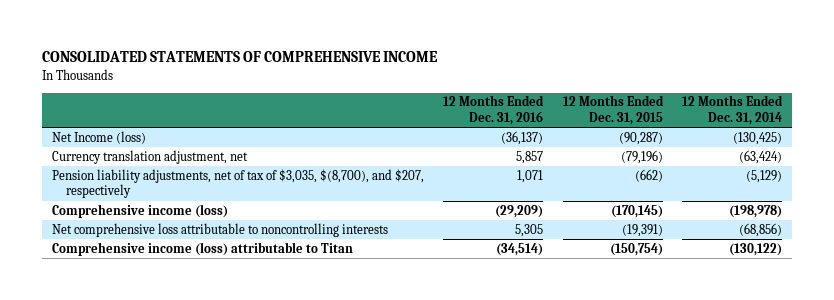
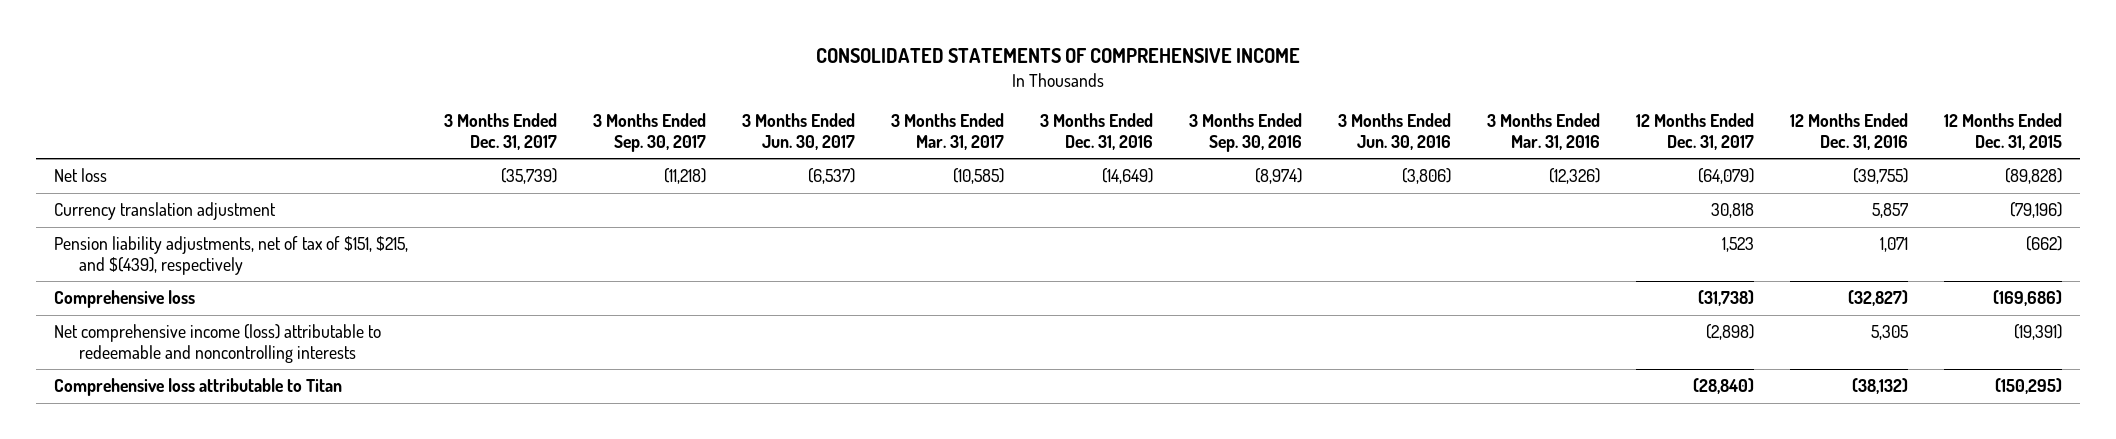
[682,95,784,125] 12 Months Ended Dec. 31, 2014 -> none
none -> [444,113,558,150] 3 Months Ended Dec. 31, 2017
none -> [593,113,707,152] 3 Months Ended Sep. 30, 2017
none -> [742,113,856,150] 3 Months Ended Jun. 30, 2017
none -> [891,113,1005,150] 3 Months Ended Mar. 31, 2017
none -> [1040,113,1154,150] 3 Months Ended Dec. 31, 2016
none -> [1189,113,1303,152] 3 Months Ended Sep. 30, 2016
none -> [1338,113,1452,150] 3 Months Ended Jun. 30, 2016
none -> [1486,113,1600,150] 3 Months Ended Mar. 31, 2016
none -> [1635,113,1754,150] 12 Months Ended Dec. 31, 2017
[51,130,146,144] Net Income (loss) -> [54,168,108,183] Net loss
[501,130,544,145] (36,137) -> [1852,168,1908,185] (39,755)
[618,131,663,145] (90,287) -> [2004,168,2062,185] (89,828)
[51,149,248,164] Currency translation adjustment, net -> [54,202,277,221] Currency translation adjustment
[51,168,424,199] Pension liability adjustments, net of tax of $3,035, $(8,700), and $207, respectively -> [54,236,409,275] Pension liability adjustments, net of tax of $151, $215, and $(439), respectively
[51,203,228,218] Comprehensive income (loss) -> [54,290,196,309] Comprehensive loss
[495,204,544,218] (29,209) -> [1847,290,1908,307] (32,827)
[610,204,663,218] (170,145) -> [1992,290,2062,307] (169,686)
[51,222,388,237] Net comprehensive loss attributable to noncontrolling interests -> [54,324,382,363] Net comprehensive income (loss) attributable to redeemable and noncontrolling interests
[51,241,353,256] Comprehensive income (loss) attributable to Titan -> [54,378,343,397] Comprehensive loss attributable to Titan
[496,242,544,256] (34,514) -> [1851,378,1908,395] (38,132)
[609,242,663,256] (150,754) -> [1994,378,2062,395] (150,295)

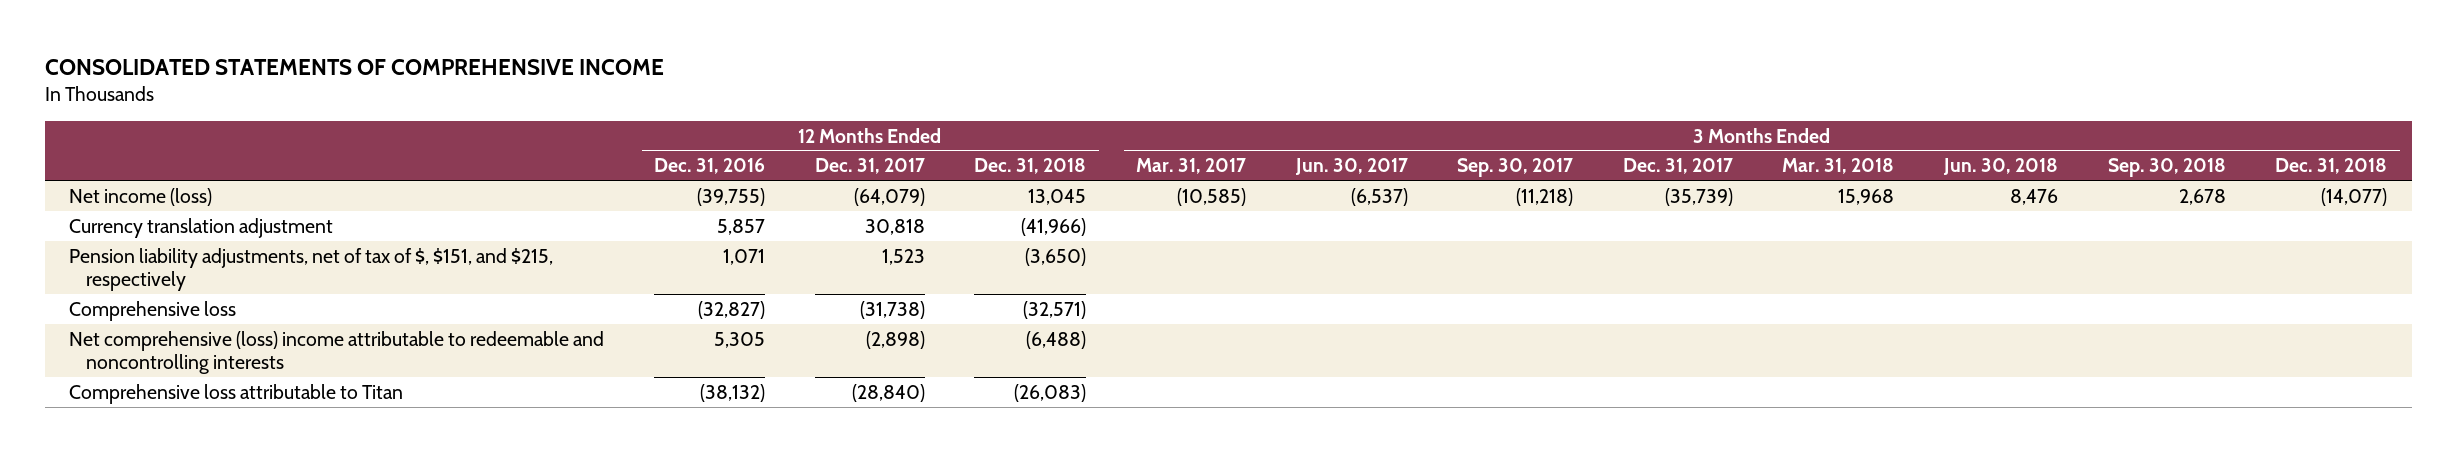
[1040,113,1154,150] 3 Months Ended Dec. 31, 2016 -> none
[1189,113,1303,152] 3 Months Ended Sep. 30, 2016 -> none
[1338,113,1452,150] 3 Months Ended Jun. 30, 2016 -> none
[1486,113,1600,150] 3 Months Ended Mar. 31, 2016 -> none
[1943,113,2062,150] 12 Months Ended Dec. 31, 2015 -> none
none -> [974,158,1087,175] Dec. 31, 2018
none -> [1782,158,1895,175] Mar. 31, 2018
none -> [1942,158,2058,176] Jun. 30, 2018
none -> [2107,158,2226,178] Sep. 30, 2018
none -> [2275,158,2388,175] Dec. 31, 2018
[54,168,108,183] Net loss -> [69,187,213,206] Net income (loss)
[54,236,409,275] Pension liability adjustments, net of tax of $151, $215, and $(439), respectively -> [69,247,554,291] Pension liability adjustments, net of tax of $, $151, and $215, respectively
[54,324,382,363] Net comprehensive income (loss) attributable to redeemable and noncontrolling interests -> [69,330,605,374] Net comprehensive (loss) income attributable to redeemable and noncontrolling interests

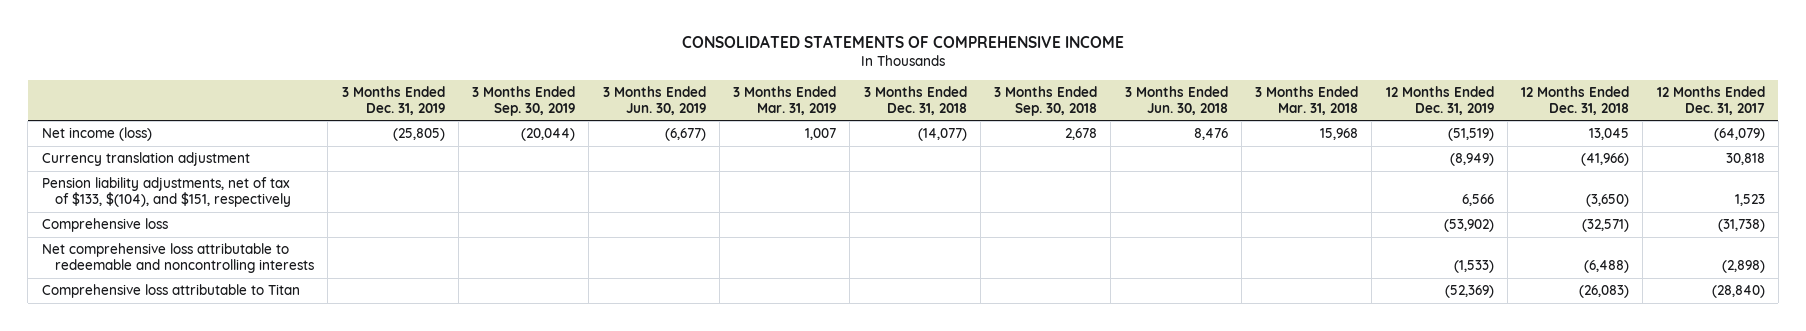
[654,158,766,175] Dec. 31, 2016 -> none
[1135,158,1246,175] Mar. 31, 2017 -> none
[1294,158,1408,176] Jun. 30, 2017 -> none
[1457,158,1574,178] Sep. 30, 2017 -> none
[1622,158,1733,175] Dec. 31, 2017 -> none
none -> [341,85,445,115] 3 Months Ended Dec. 31, 2019
none -> [472,85,576,116] 3 Months Ended Sep. 30, 2019
none -> [602,85,706,115] 3 Months Ended Jun. 30, 2019
none -> [733,85,837,115] 3 Months Ended Mar. 31, 2019
none -> [1385,85,1494,115] 12 Months Ended Dec. 31, 2019
[69,247,554,291] Pension liability adjustments, net of tax of $, $151, and $215, respectively -> [41,176,292,208] Pension liability adjustments, net of tax of $133, $(104), and $151, respectively
[69,330,605,374] Net comprehensive (loss) income attributable to redeemable and noncontrolling interests -> [41,242,315,274] Net comprehensive loss attributable to redeemable and noncontrolling interests

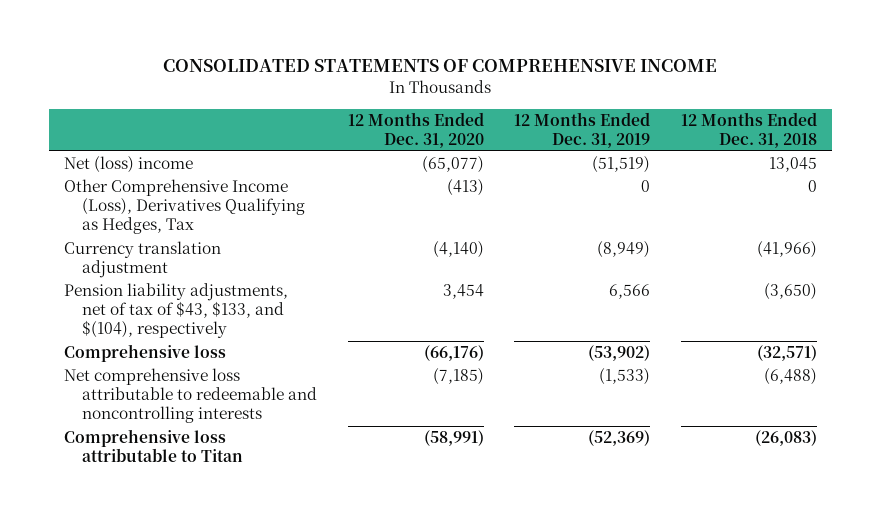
[341,85,445,115] 3 Months Ended Dec. 31, 2019 -> none
[472,85,576,116] 3 Months Ended Sep. 30, 2019 -> none
[602,85,706,115] 3 Months Ended Jun. 30, 2019 -> none
[733,85,837,115] 3 Months Ended Mar. 31, 2019 -> none
[863,85,967,115] 3 Months Ended Dec. 31, 2018 -> none
[994,85,1098,116] 3 Months Ended Sep. 30, 2018 -> none
[1124,85,1228,115] 3 Months Ended Jun. 30, 2018 -> none
[1255,85,1359,115] 3 Months Ended Mar. 31, 2018 -> none
[1656,85,1765,115] 12 Months Ended Dec. 31, 2017 -> none
none -> [347,111,484,148] 12 Months Ended Dec. 31, 2020
[41,126,152,141] Net income (loss) -> [63,156,193,174] Net (loss) income
none -> [63,179,306,235] Other Comprehensive Income (Loss), Derivatives Qualifying as Hedges, Tax
[41,176,292,208] Pension liability adjustments, net of tax of $133, $(104), and $151, respectively -> [63,283,288,339] Pension liability adjustments, net of tax of $43, $133, and $(104), respectively

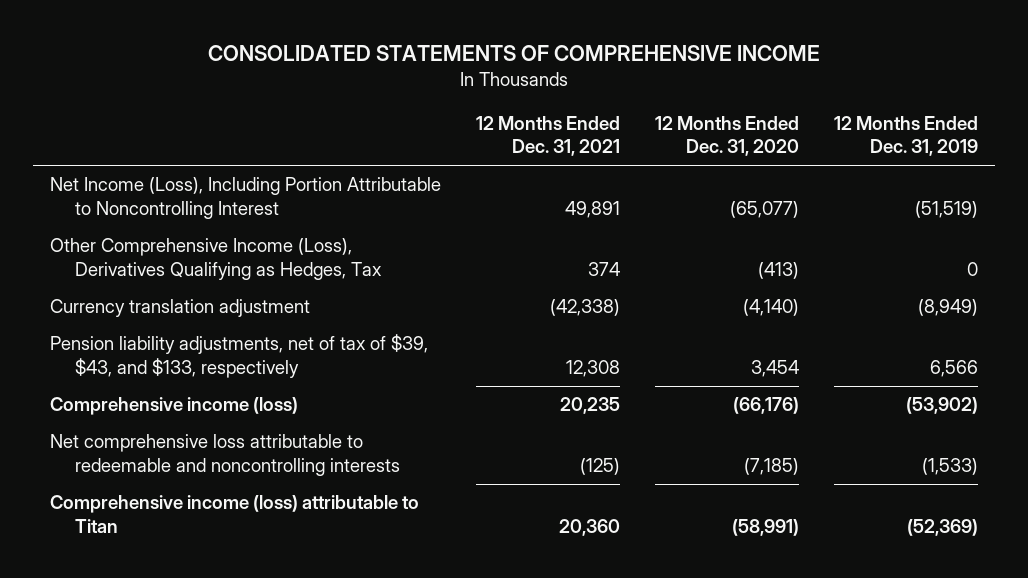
[680,111,817,148] 12 Months Ended Dec. 31, 2018 -> none
none -> [475,115,620,157] 12 Months Ended Dec. 31, 2021
[63,156,193,174] Net (loss) income -> [49,177,441,219] Net Income (Loss), Including Portion Attributable to Noncontrolling Interest
[63,283,288,339] Pension liability adjustments, net of tax of $43, $133, and $(104), respectively -> [49,334,428,378] Pension liability adjustments, net of tax of $39, $43, and $133, respectively
[63,344,226,363] Comprehensive loss -> [49,397,298,416] Comprehensive income (loss)
[63,429,244,463] Comprehensive loss attributable to Titan -> [49,495,419,533] Comprehensive income (loss) attributable to Titan

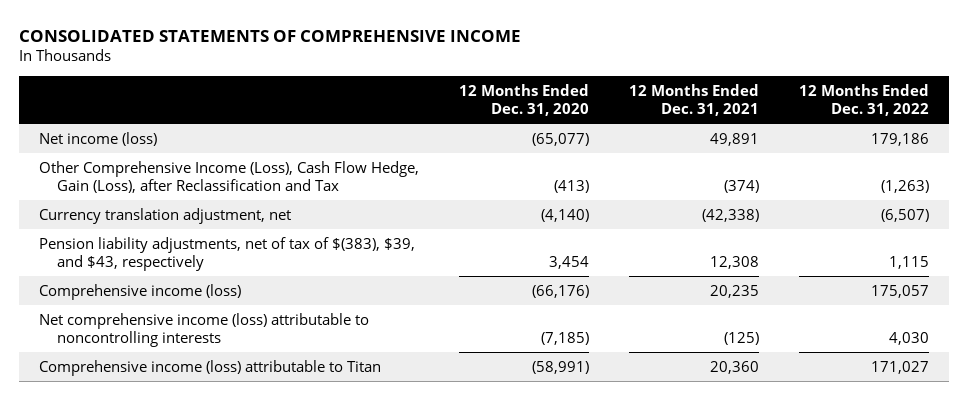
[833,115,978,157] 12 Months Ended Dec. 31, 2019 -> none
none -> [798,83,929,116] 12 Months Ended Dec. 31, 2022
[49,238,382,280] Other Comprehensive Income (Loss), Derivatives Qualifying as Hedges, Tax -> none
[49,177,441,219] Net Income (Loss), Including Portion Attributable to Noncontrolling Interest -> [38,131,157,146] Net income (loss)
none -> [38,160,419,193] Other Comprehensive Income (Loss), Cash Flow Hedge, Gain (Loss), after Reclassification and Tax
[49,299,310,318] Currency translation adjustment -> [38,207,291,224] Currency translation adjustment, net
[49,334,428,378] Pension liability adjustments, net of tax of $39, $43, and $133, respectively -> [38,236,415,271] Pension liability adjustments, net of tax of $(383), $39, and $43, respectively
[49,434,400,476] Net comprehensive loss attributable to redeemable and noncontrolling interests -> [38,312,369,347] Net comprehensive income (loss) attributable to noncontrolling interests

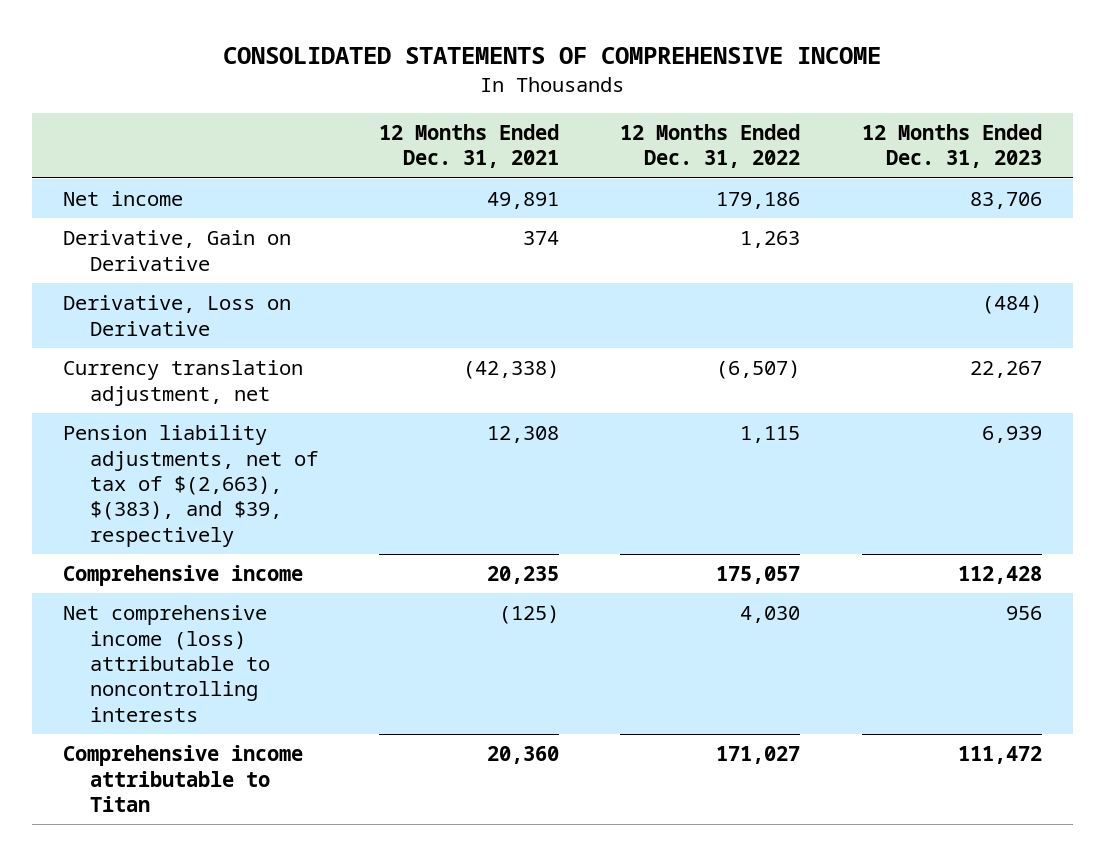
[458,83,589,116] 12 Months Ended Dec. 31, 2020 -> none
none -> [861,123,1042,169] 12 Months Ended Dec. 31, 2023
[38,160,419,193] Other Comprehensive Income (Loss), Cash Flow Hedge, Gain (Loss), after Reclassification and Tax -> none
[38,131,157,146] Net income (loss) -> [62,191,183,207] Net income
none -> [62,230,291,271] Derivative, Gain on Derivative
none -> [62,295,291,336] Derivative, Loss on Derivative
[38,236,415,271] Pension liability adjustments, net of tax of $(383), $39, and $43, respectively -> [62,425,318,547] Pension liability adjustments, net of tax of $(2,663), $(383), and $39, respectively
[38,283,241,300] Comprehensive income (loss) -> [62,565,303,587] Comprehensive income
[38,359,381,376] Comprehensive income (loss) attributable to Titan -> [62,745,303,812] Comprehensive income attributable to Titan

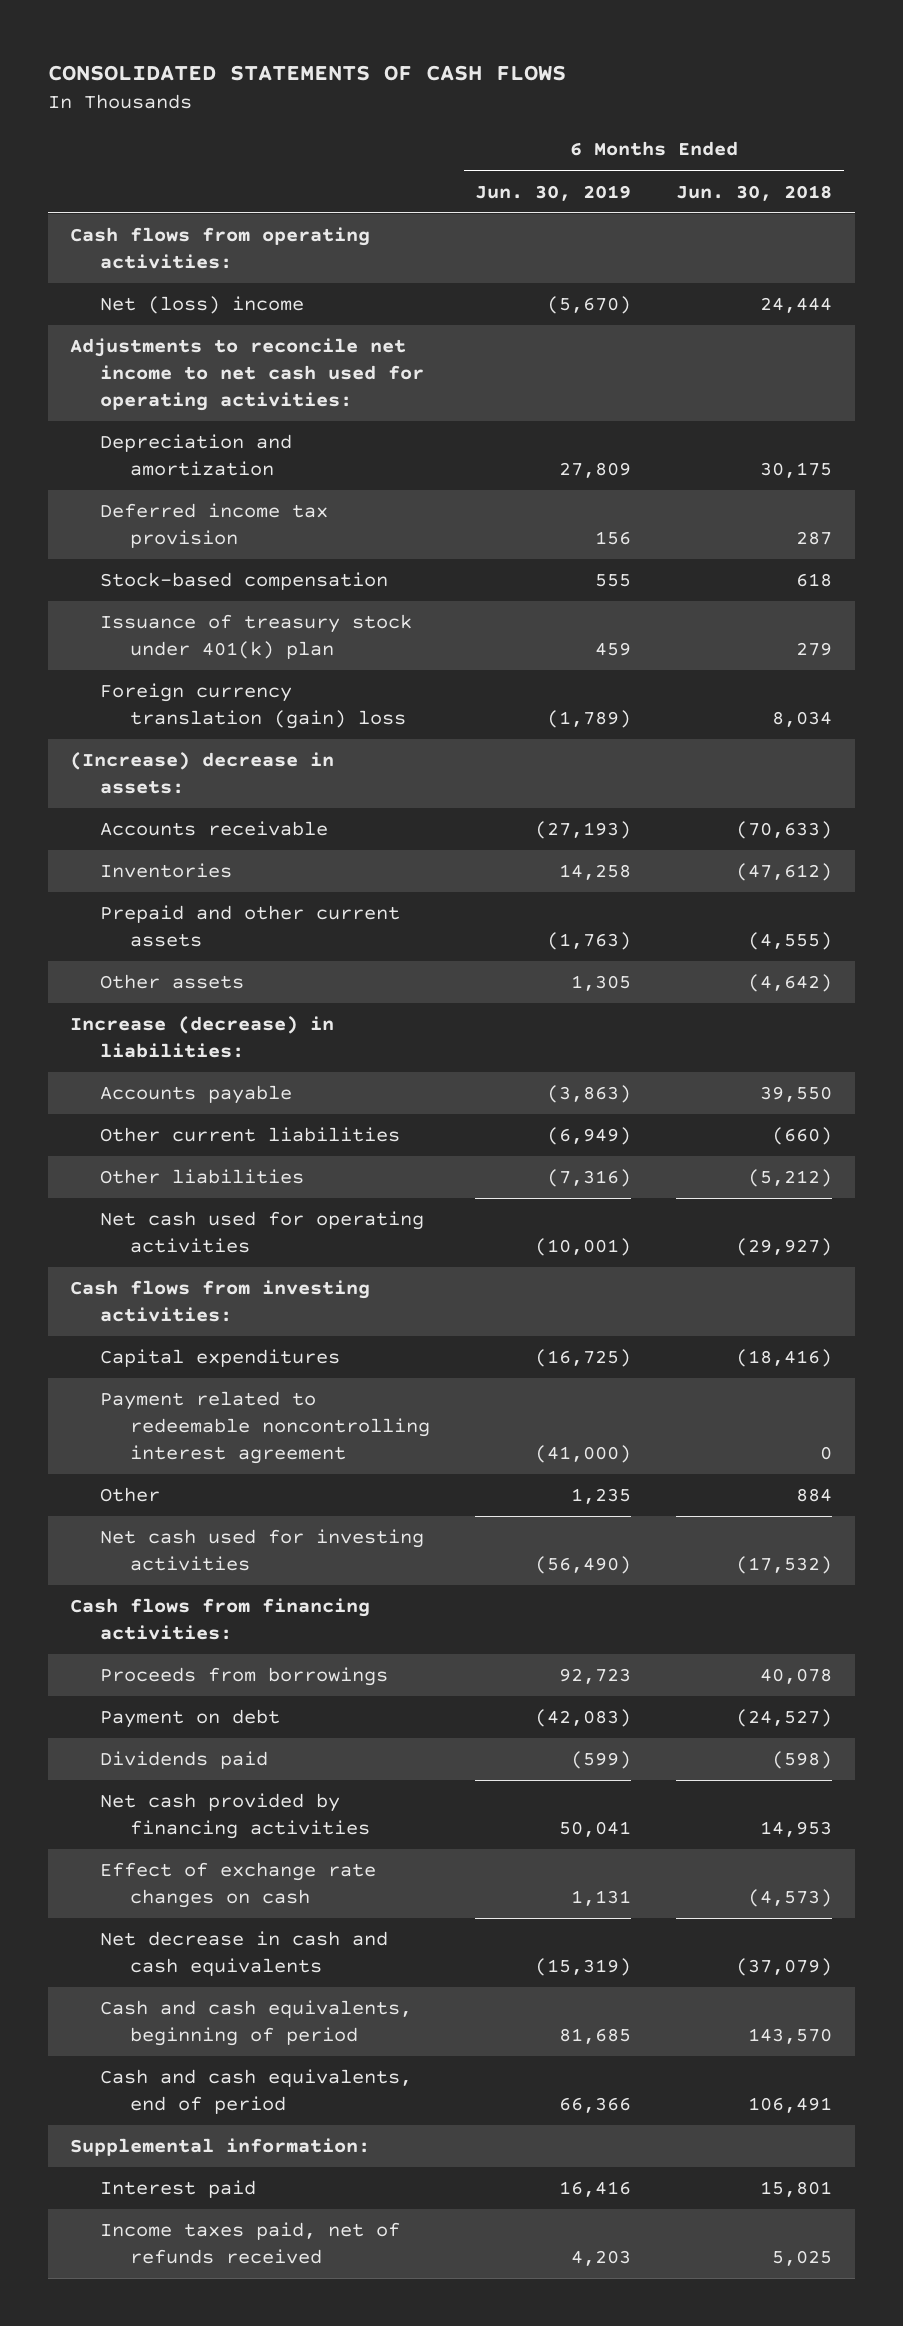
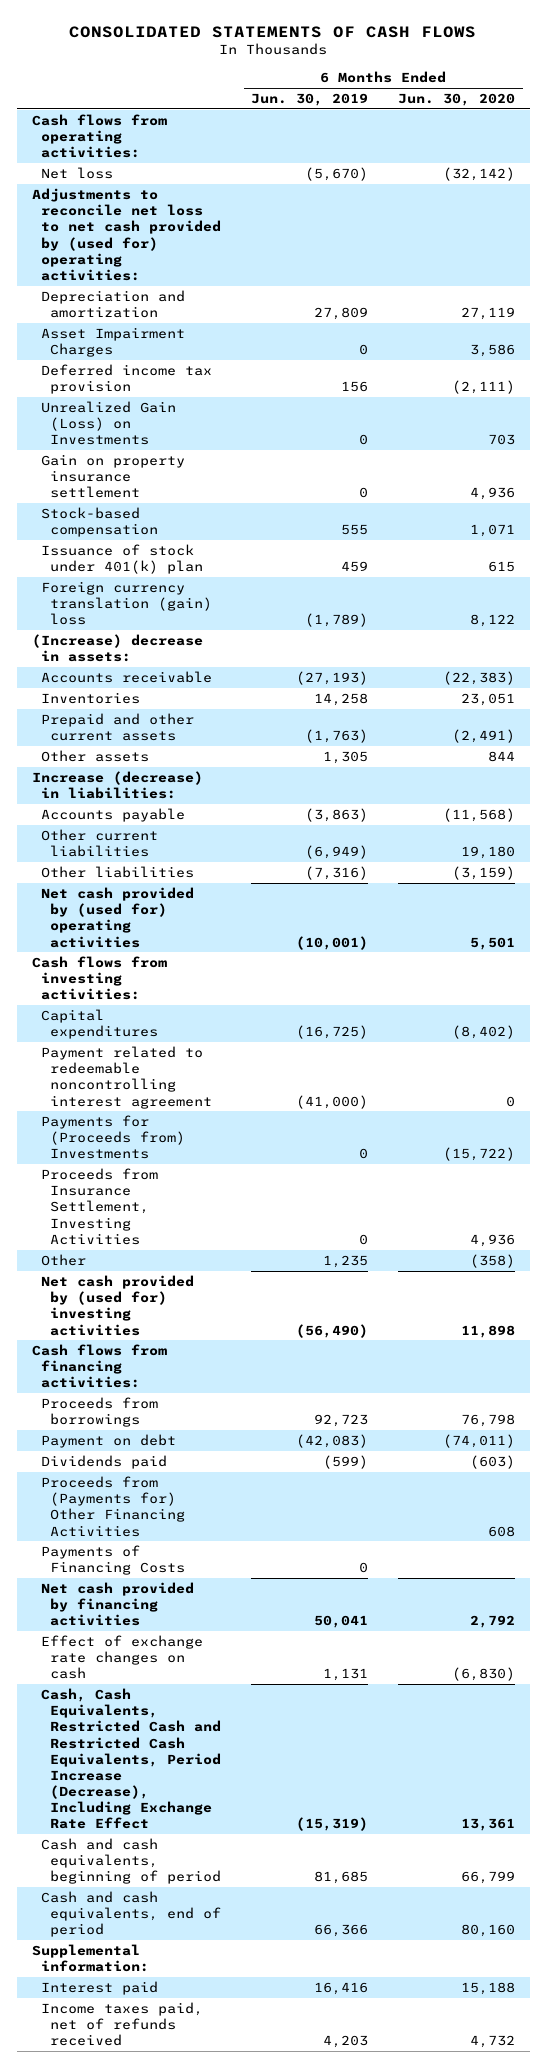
[676,184,833,201] Jun. 30, 2018 -> none
none -> [398,93,516,107] Jun. 30, 2020
[100,296,305,315] Net (loss) income -> [40,166,113,179] Net loss
[70,338,425,411] Adjustments to reconcile net income to net cash used for operating activities: -> [31,187,221,281] Adjustments to reconcile net loss to net cash provided by (used for) operating activities:
none -> [40,326,185,358] Asset Impairment Charges
none -> [40,400,176,446] Unrealized Gain (Loss) on Investments
none -> [40,453,185,499] Gain on property insurance settlement
[100,614,413,660] Issuance of treasury stock under 401(k) plan -> [40,543,204,575] Issuance of stock under 401(k) plan
[100,1211,425,1254] Net cash used for operating activities -> [40,886,194,948] Net cash provided by (used for) operating activities
none -> [40,1114,186,1160] Payments for (Proceeds from) Investments
none -> [40,1167,158,1245] Proceeds from Insurance Settlement, Investing Activities
[100,1529,425,1572] Net cash used for investing activities -> [40,1274,194,1336] Net cash provided by (used for) investing activities
none -> [40,1475,186,1537] Proceeds from (Payments for) Other Financing Activities
none -> [40,1544,186,1576] Payments of Financing Costs
[100,1931,389,1977] Net decrease in cash and cash equivalents -> [40,1687,222,1830] Cash, Cash Equivalents, Restricted Cash and Restricted Cash Equivalents, Period Increase (Decrease), Including Exchange Rate Effect

